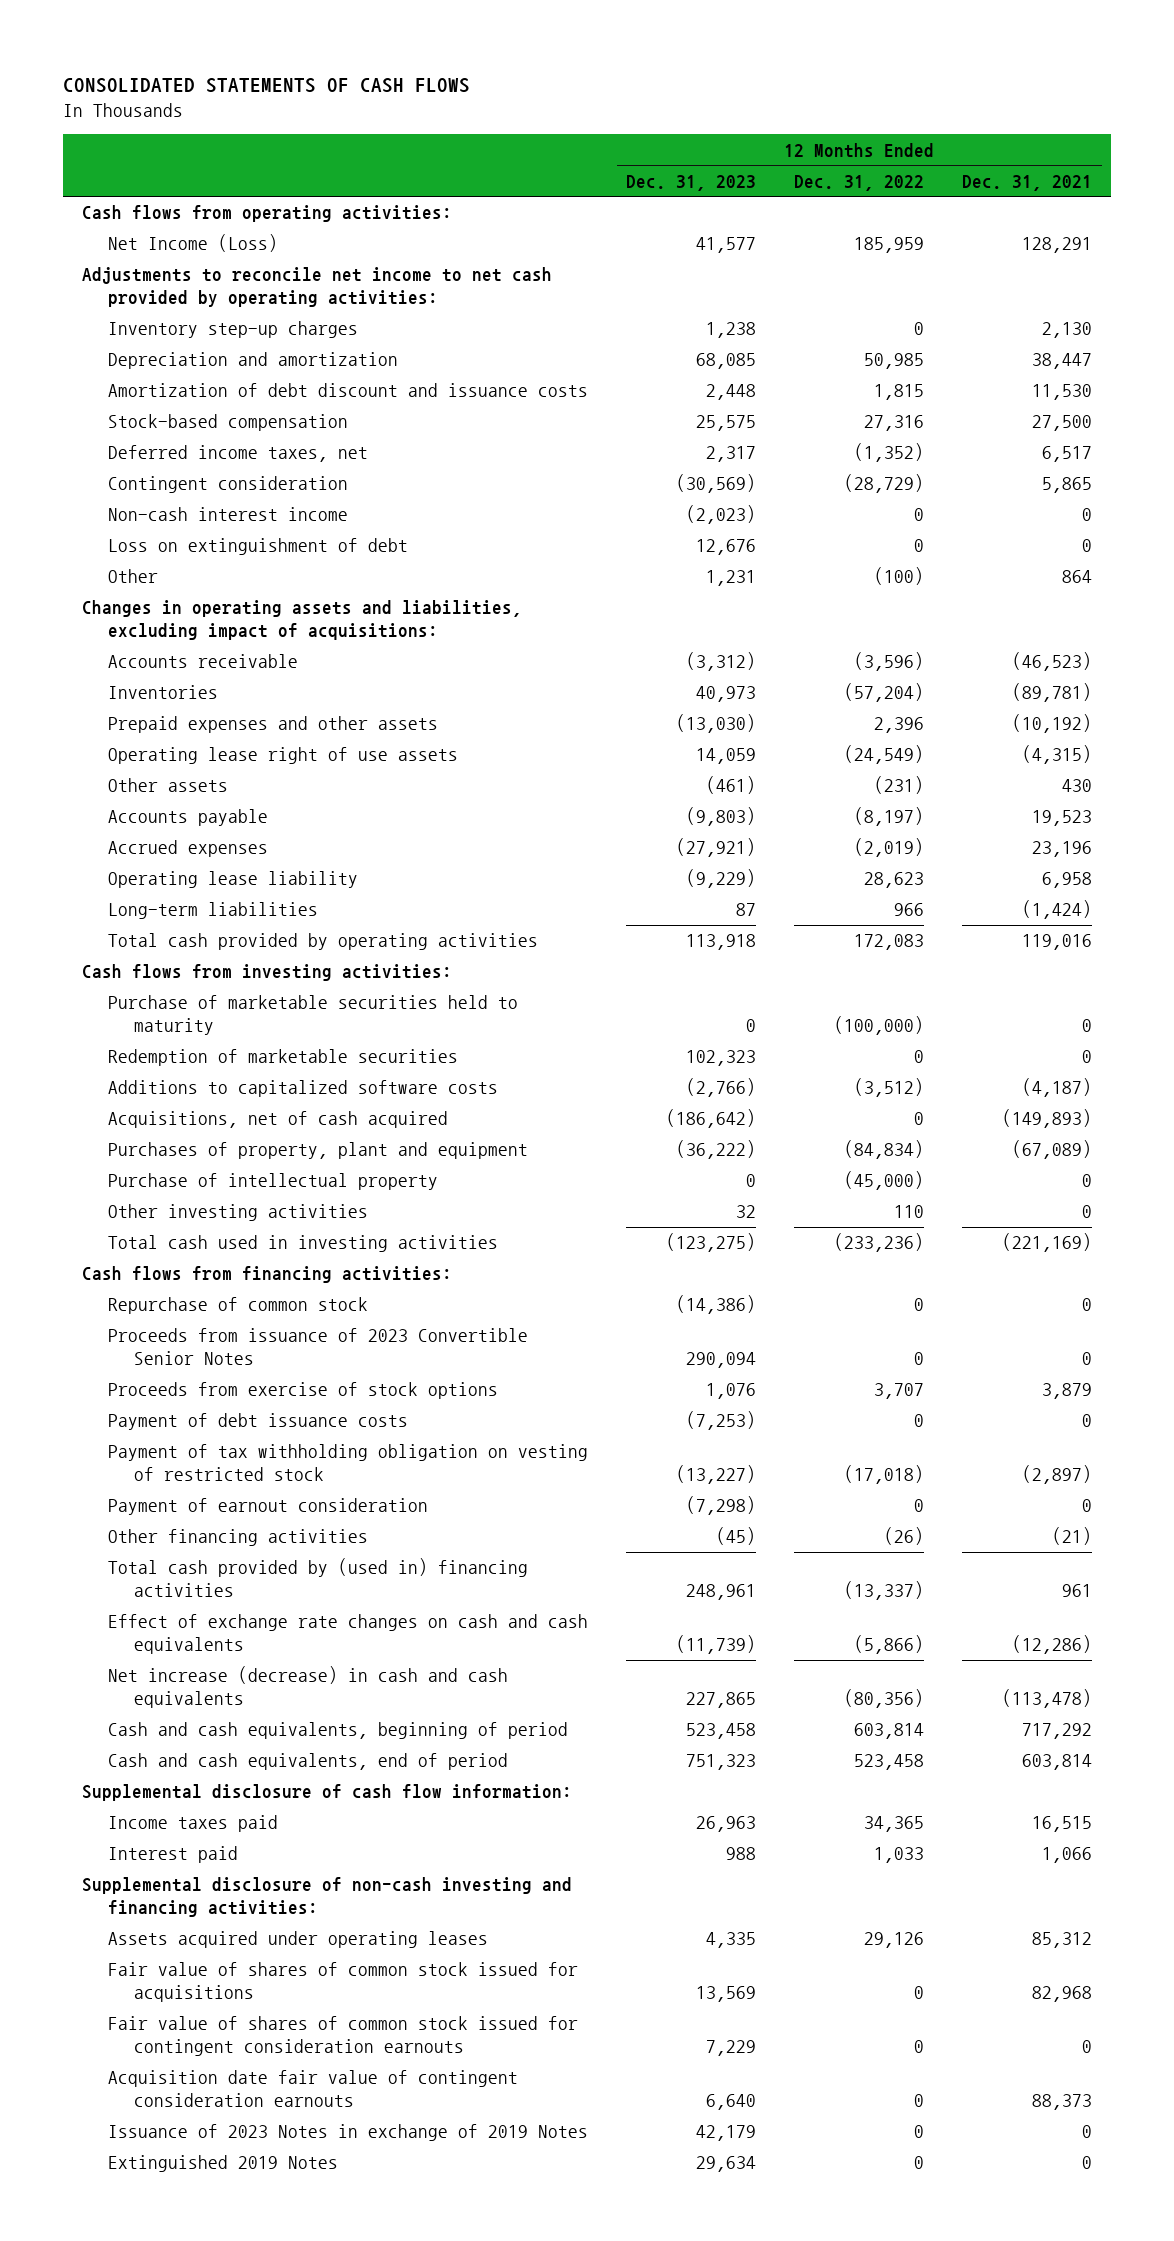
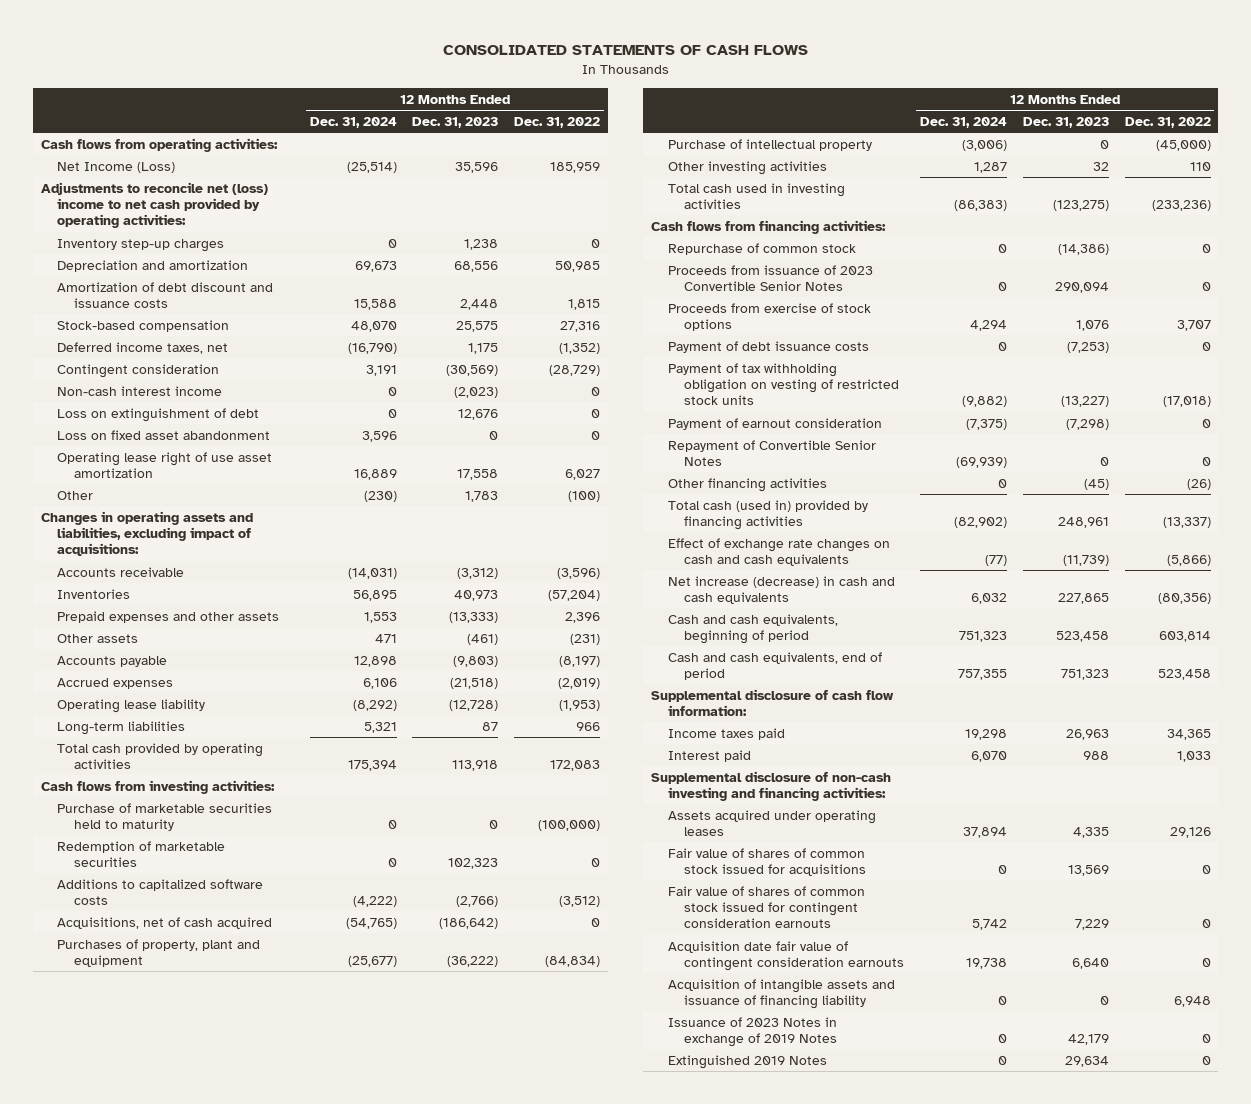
[962,174,1093,191] Dec. 31, 2021 -> none
none -> [309,117,397,129] Dec. 31, 2024
[696,237,757,254] 41,577 -> [455,161,499,173] 35,596
[81,267,552,308] Adjustments to reconcile net income to net cash provided by operating activities: -> [40,181,268,229] Adjustments to reconcile net (loss) income to net cash provided by operating activities:
[696,353,757,370] 68,085 -> [454,260,499,272] 68,556
[706,446,757,463] 2,317 -> [468,342,499,354] 1,175
none -> [57,429,271,440] Loss on fixed asset abandonment
none -> [57,451,273,479] Operating lease right of use asset amortization
[706,570,757,587] 1,231 -> [465,490,499,502] 1,783
[107,747,458,765] Operating lease right of use assets -> none
[676,714,757,734] (13,030) -> [449,611,499,623] (13,333)
[676,838,757,858] (27,921) -> [450,677,499,689] (21,518)
[686,869,757,889] (9,229) -> [449,699,499,711] (12,728)
[864,872,925,889] 28,623 -> [559,699,601,711] (1,953)
[107,1444,588,1482] Payment of tax withholding obligation on vesting of restricted stock -> [667,362,900,406] Payment of tax withholding obligation on vesting of restricted stock units
none -> [667,439,876,467] Repayment of Convertible Senior Notes
[107,1558,528,1598] Total cash provided by (used in) financing activities -> [667,499,868,531] Total cash (used in) provided by financing activities
none -> [667,978,895,1010] Acquisition of intangible assets and issuance of financing liability

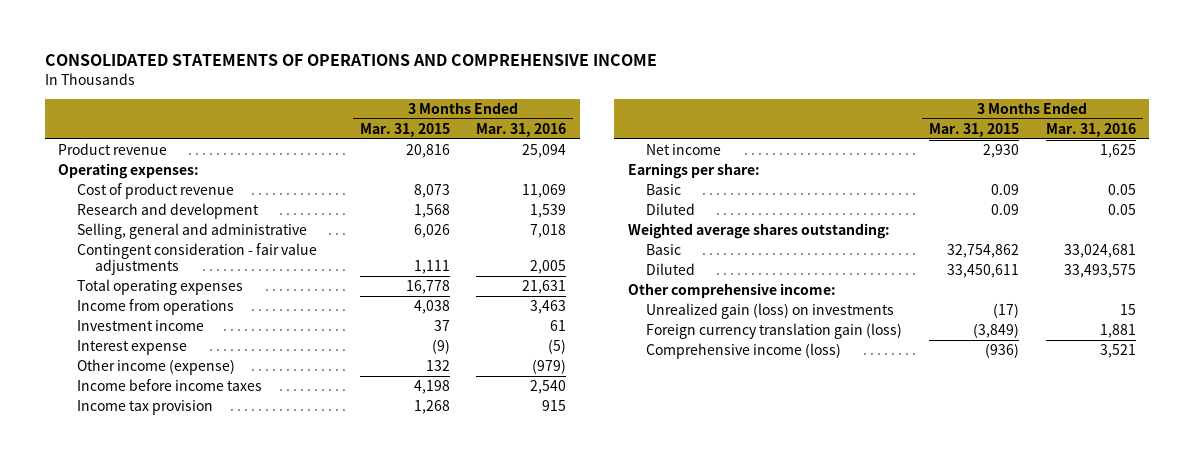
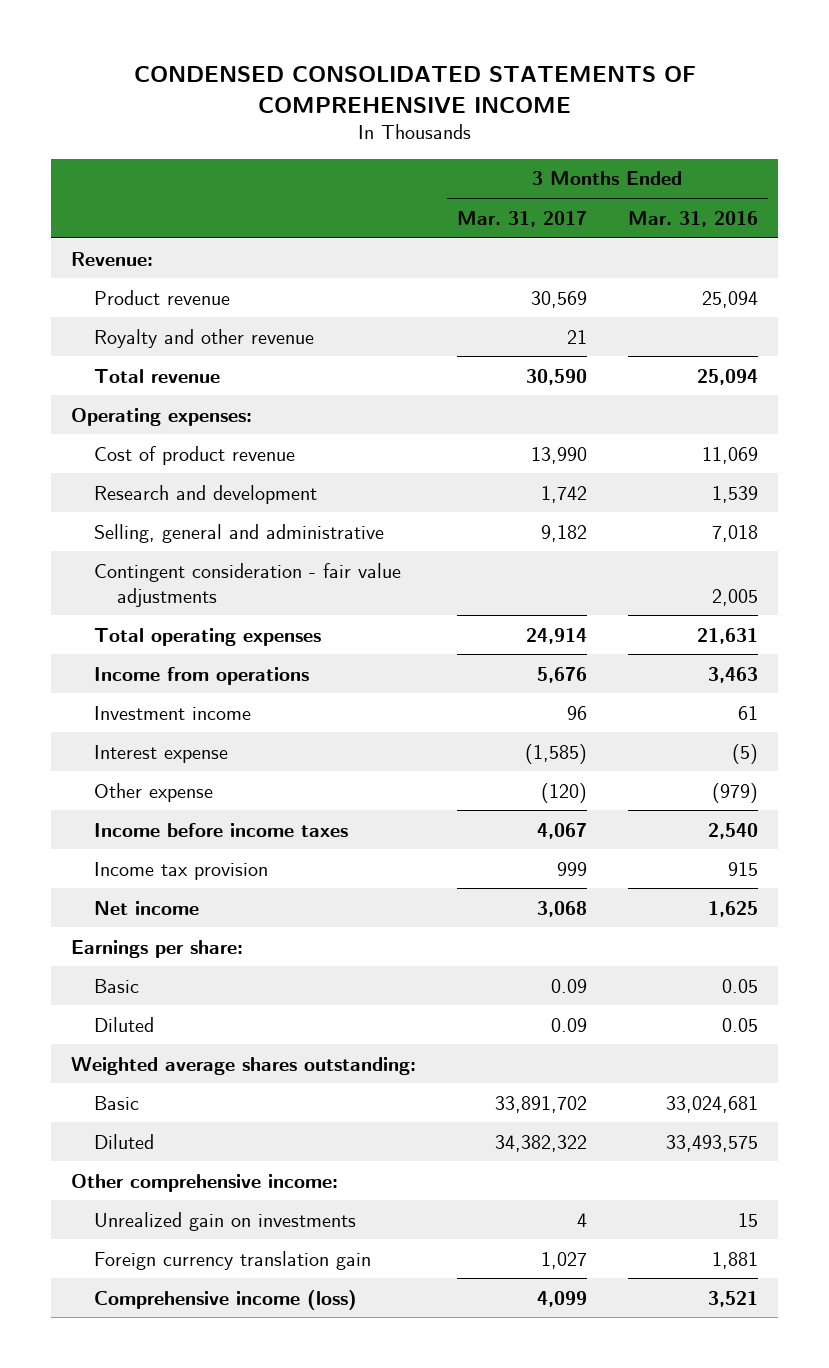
[44,54,657,67] CONSOLIDATED STATEMENTS OF OPERATIONS AND COMPREHENSIVE INCOME -> [133,65,696,113] CONDENSED CONSOLIDATED STATEMENTS OF COMPREHENSIVE INCOME
[359,122,450,137] Mar. 31, 2015 -> none
none -> [457,210,588,227] Mar. 31, 2017
none -> [71,251,154,266] Revenue:
none -> [94,328,315,348] Royalty and other revenue
none -> [94,368,221,383] Total revenue
[76,359,235,376] Other income (expense) -> [94,782,214,802] Other expense
[646,303,895,320] Unrealized gain (loss) on investments -> [94,1211,357,1231] Unrealized gain on investments
[646,323,903,340] Foreign currency translation gain (loss) -> [94,1250,372,1270] Foreign currency translation gain

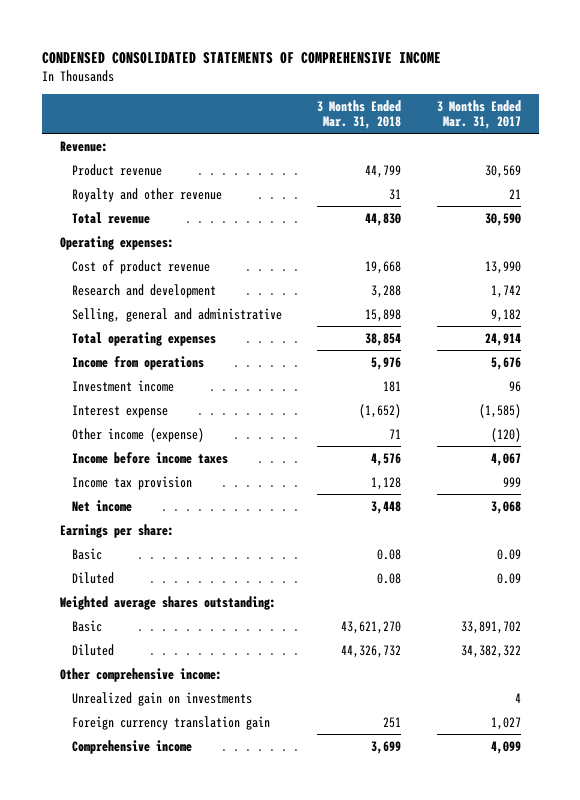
[627,210,758,227] Mar. 31, 2016 -> none
none -> [317,99,402,130] 3 Months Ended Mar. 31, 2018
[94,562,402,607] Contingent consideration - fair value adjustments -> none
[94,782,214,802] Other expense -> [71,427,204,442] Other income (expense)
[94,1289,358,1310] Comprehensive income (loss) -> [71,739,192,754] Comprehensive income

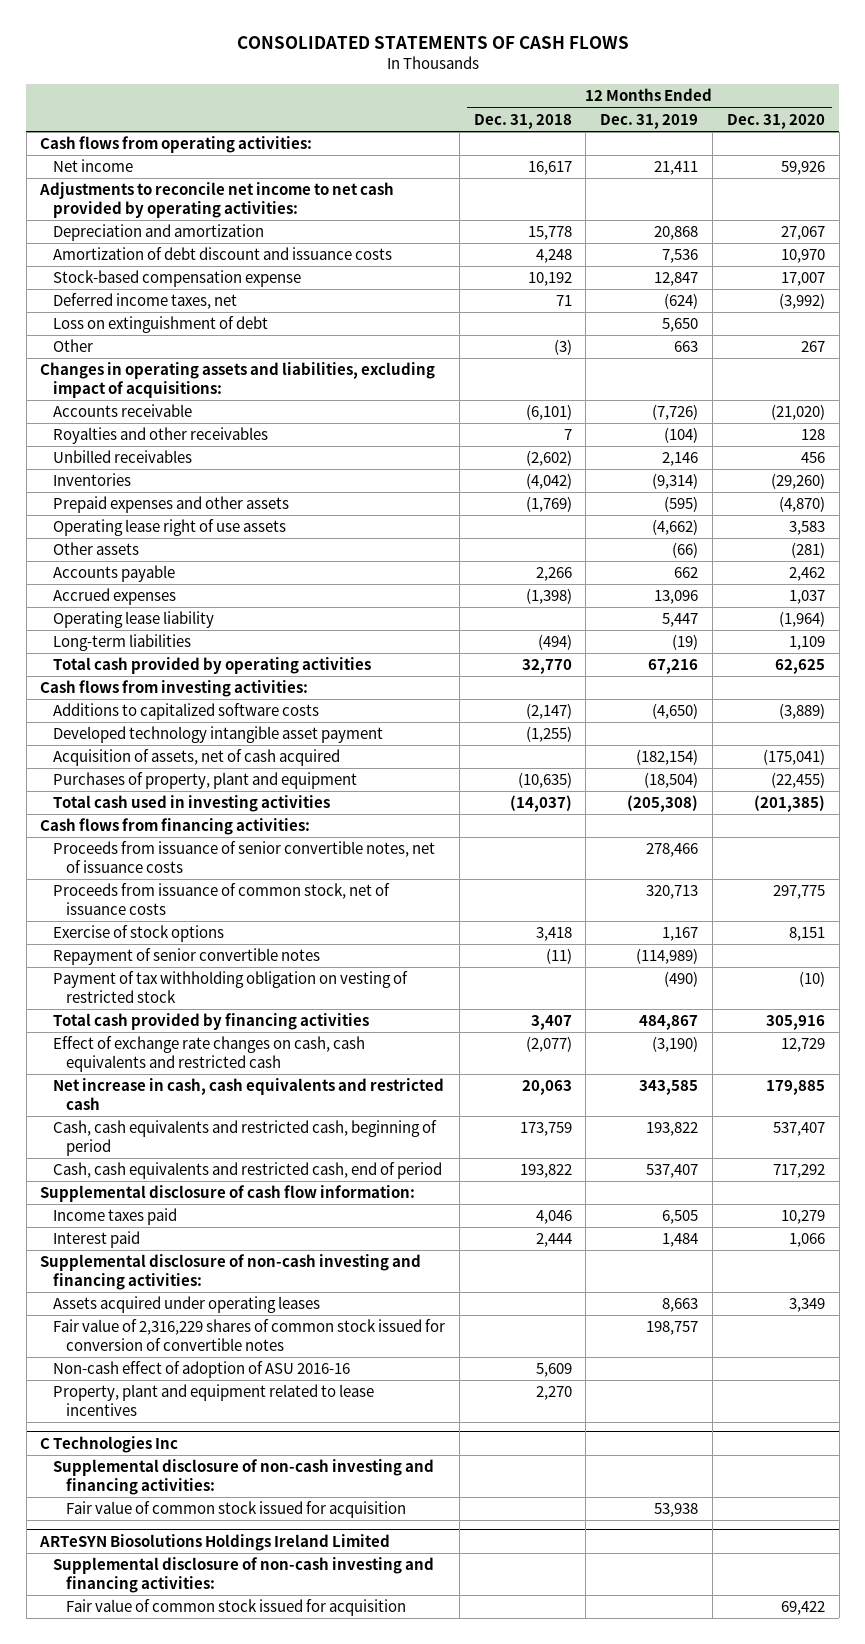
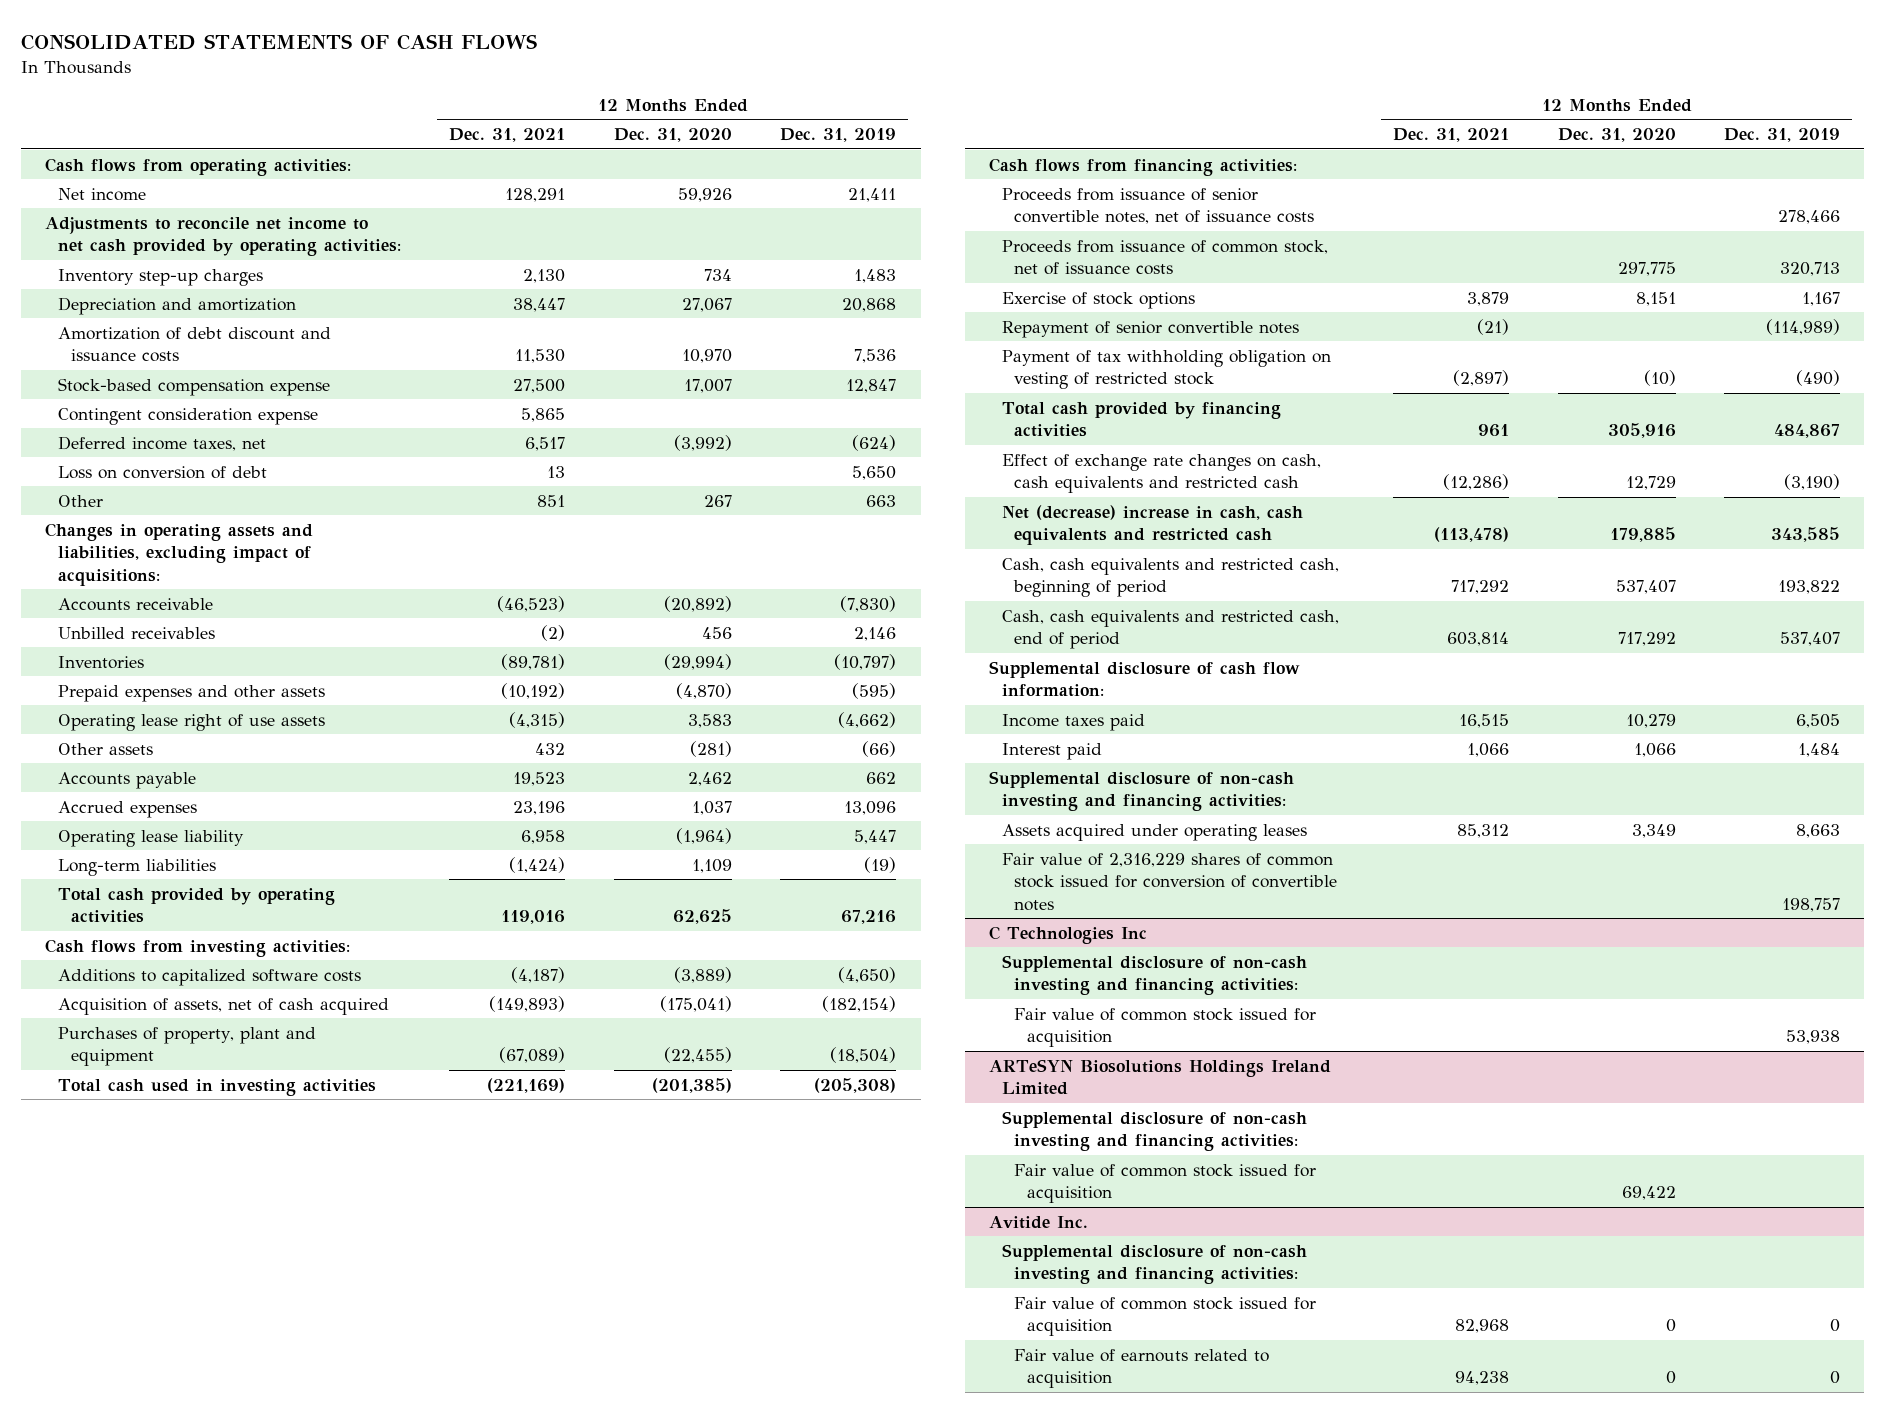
[473,113,572,129] Dec. 31, 2018 -> none
none -> [449,128,566,143] Dec. 31, 2021
none -> [57,268,263,286] Inventory step-up charges
none -> [57,407,318,425] Contingent consideration expense
[53,316,269,334] Loss on extinguishment of debt -> [57,465,267,479] Loss on conversion of debt
[53,427,269,445] Royalties and other receivables -> none
[652,404,699,421] (7,726) -> [840,595,897,612] (7,830)
[770,404,825,421] (21,020) -> [663,595,732,612] (20,892)
[652,473,699,490] (9,314) -> [834,653,897,670] (10,797)
[770,473,825,490] (29,260) -> [663,653,732,670] (29,994)
[53,726,384,744] Developed technology intangible asset payment -> none
[53,1078,445,1110] Net increase in cash, cash equivalents and restricted cash -> [1001,504,1303,546] Net (decrease) increase in cash, cash equivalents and restricted cash
[53,1361,351,1379] Non-cash effect of adoption of ASU 2016-16 -> none
[53,1384,375,1416] Property, plant and equipment related to lease incentives -> none
none -> [989,1215,1089,1229] Avitide Inc.
none -> [1001,1243,1307,1285] Supplemental disclosure of non-cash investing and financing activities:
none -> [1014,1296,1317,1337] Fair value of common stock issued for acquisition
none -> [1014,1348,1270,1389] Fair value of earnouts related to acquisition

